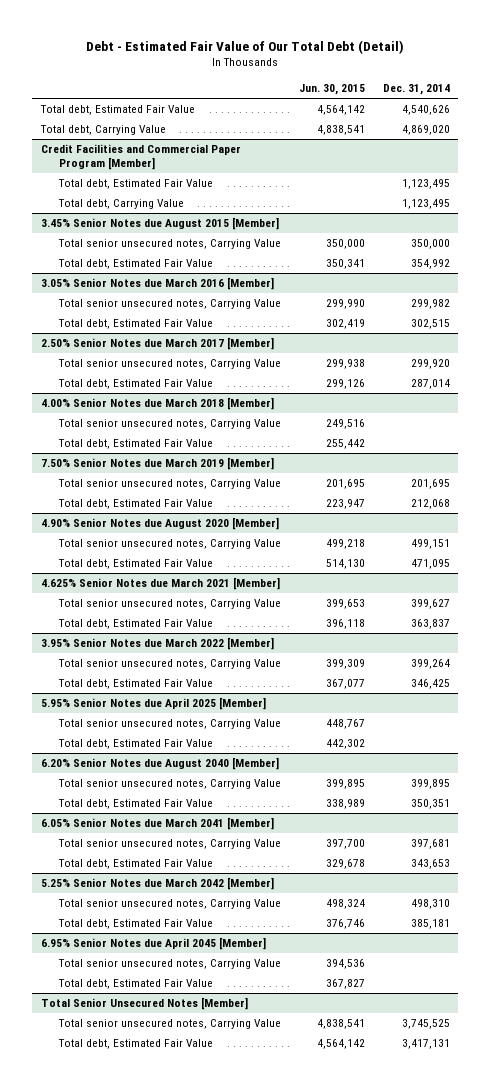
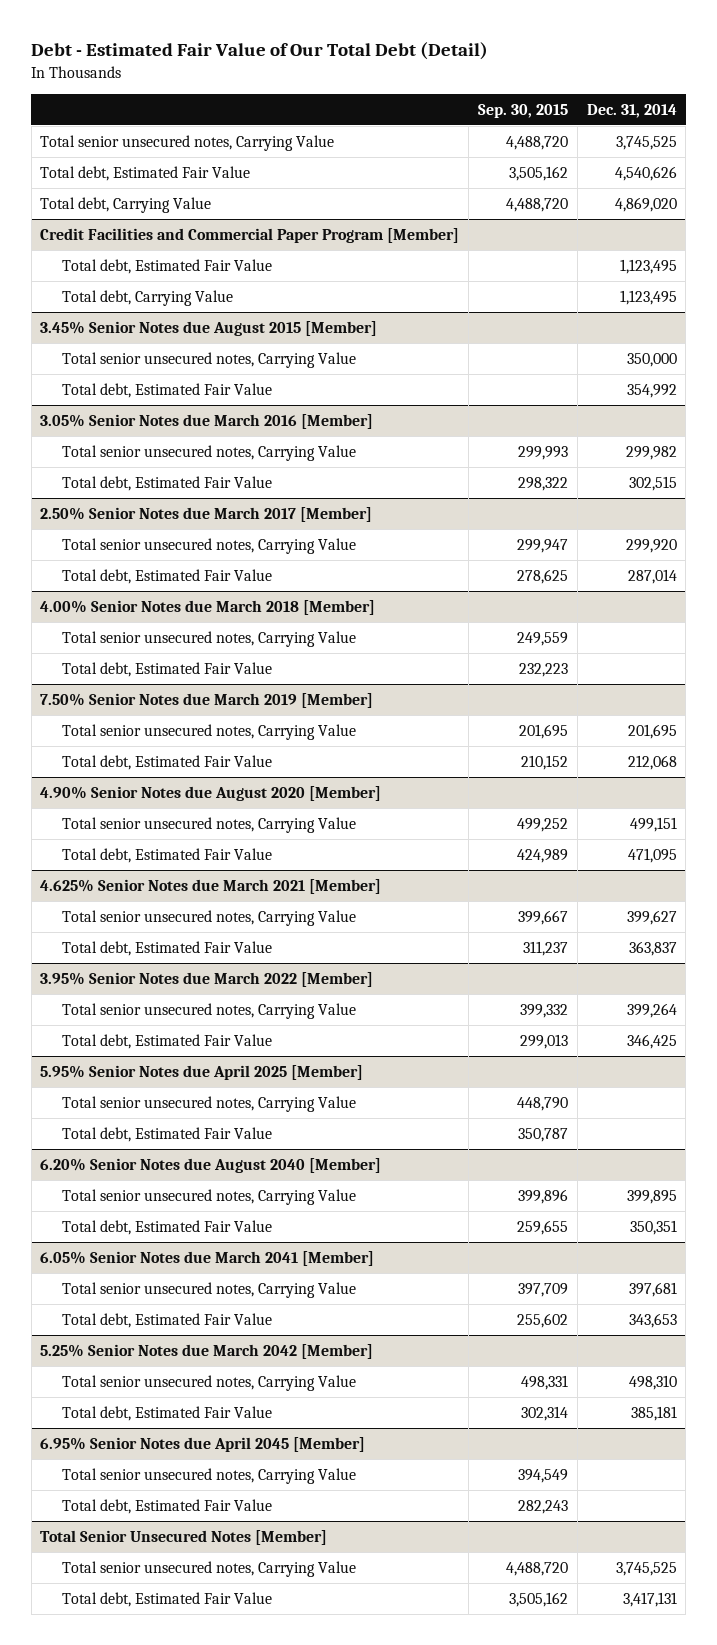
[298,84,365,96] Jun. 30, 2015 -> none
none -> [477,104,568,119] Sep. 30, 2015
none -> [40,134,335,151] Total senior unsecured notes, Carrying Value

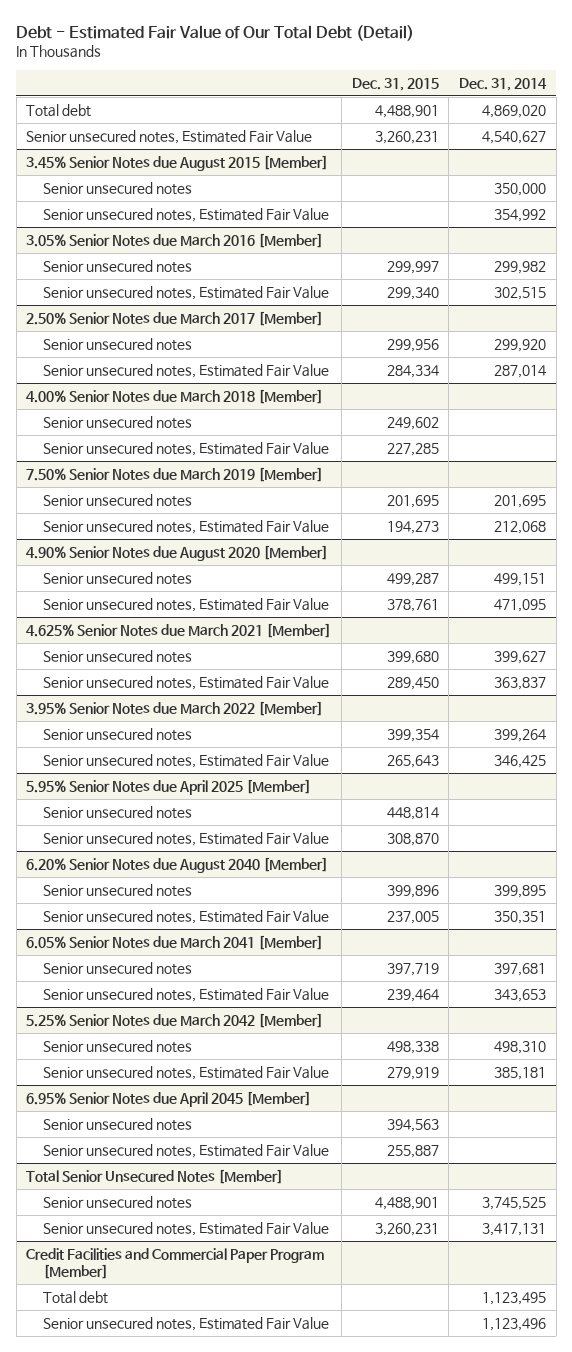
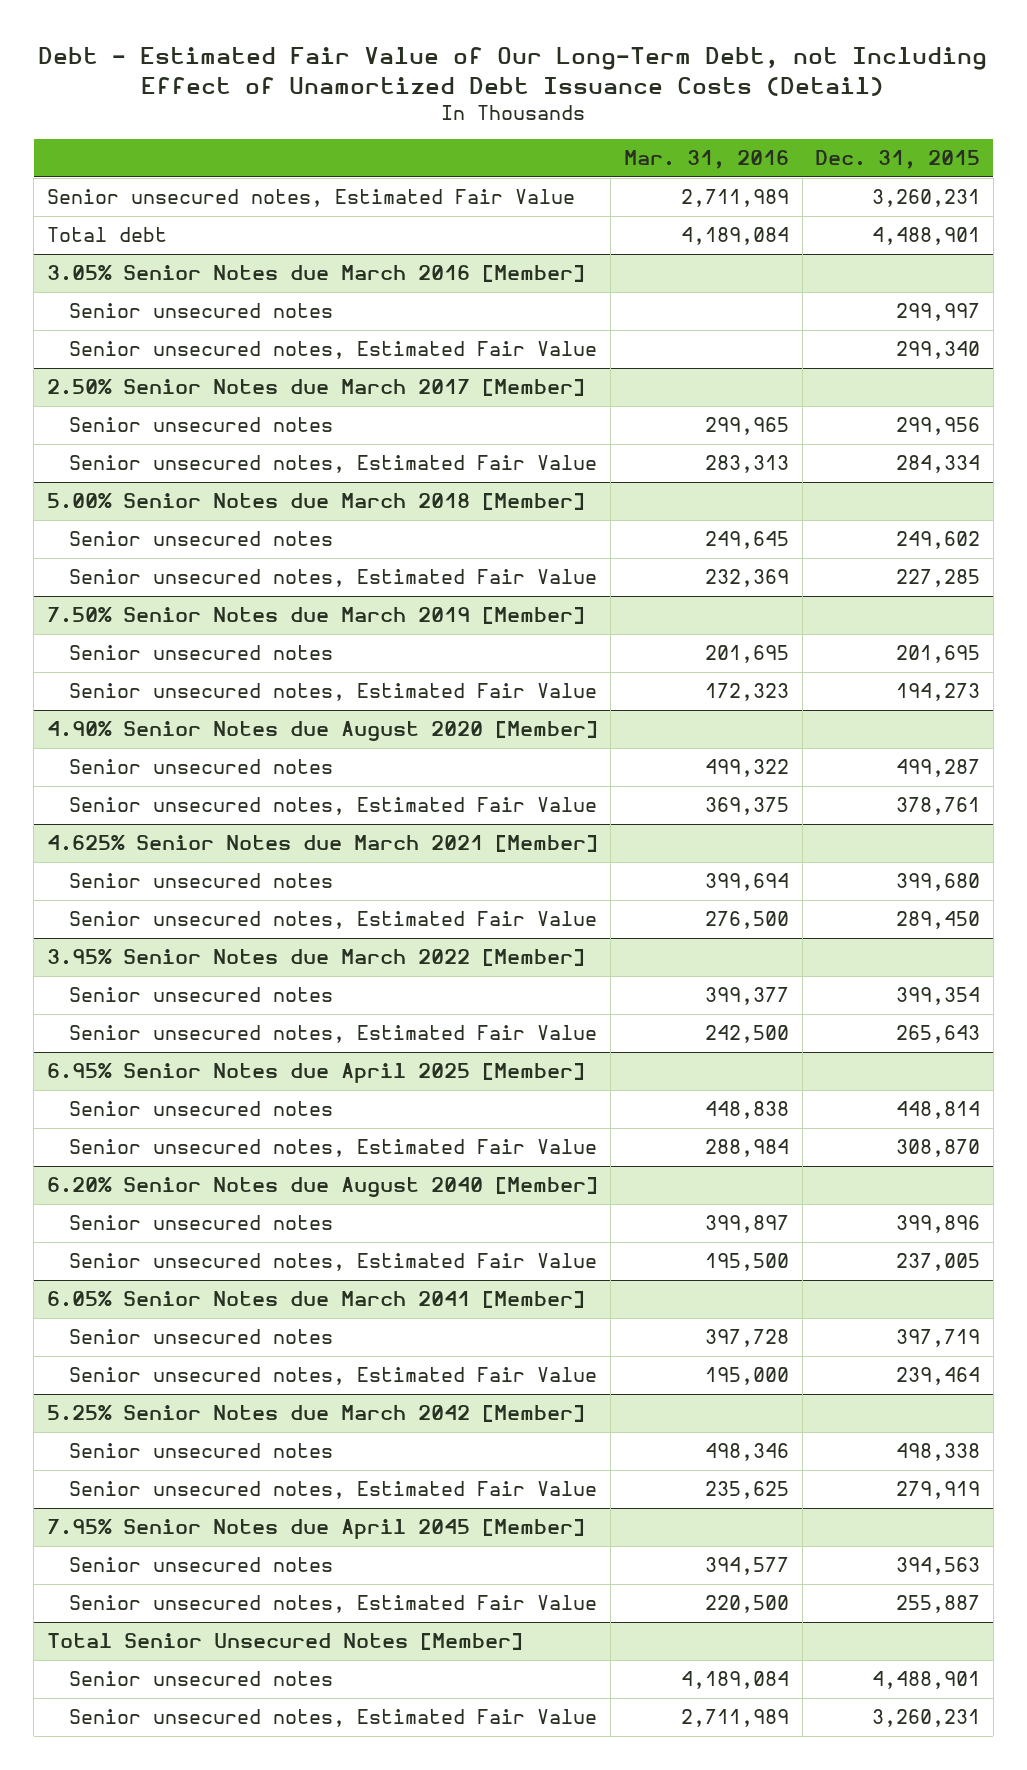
[16,24,415,41] Debt - Estimated Fair Value of Our Total Debt (Detail) -> [38,46,988,96] Debt - Estimated Fair Value of Our Long-Term Debt, not Including Effect of Unamortized Debt Issuance Costs (Detail)
[459,77,548,91] Dec. 31, 2014 -> none
none -> [623,150,789,170] Mar. 31, 2016
[26,155,329,172] 3.45% Senior Notes due August 2015 [Member] -> none
[43,182,193,196] Senior unsecured notes -> none
[43,208,330,223] Senior unsecured notes, Estimated Fair Value -> none
[26,104,92,118] Total debt -> [46,227,167,243] Total debt
[26,389,324,405] 4.00% Senior Notes due March 2018 [Member] -> [46,493,585,511] 5.00% Senior Notes due March 2018 [Member]
[26,779,312,796] 5.95% Senior Notes due April 2025 [Member] -> [46,1063,585,1084] 6.95% Senior Notes due April 2025 [Member]
[26,1091,312,1108] 6.95% Senior Notes due April 2045 [Member] -> [46,1519,585,1540] 7.95% Senior Notes due April 2045 [Member]
[26,1248,325,1279] Credit Facilities and Commercial Paper Program [Member] -> none
[43,1291,109,1305] Total debt -> none
[43,1317,330,1332] Senior unsecured notes, Estimated Fair Value -> none

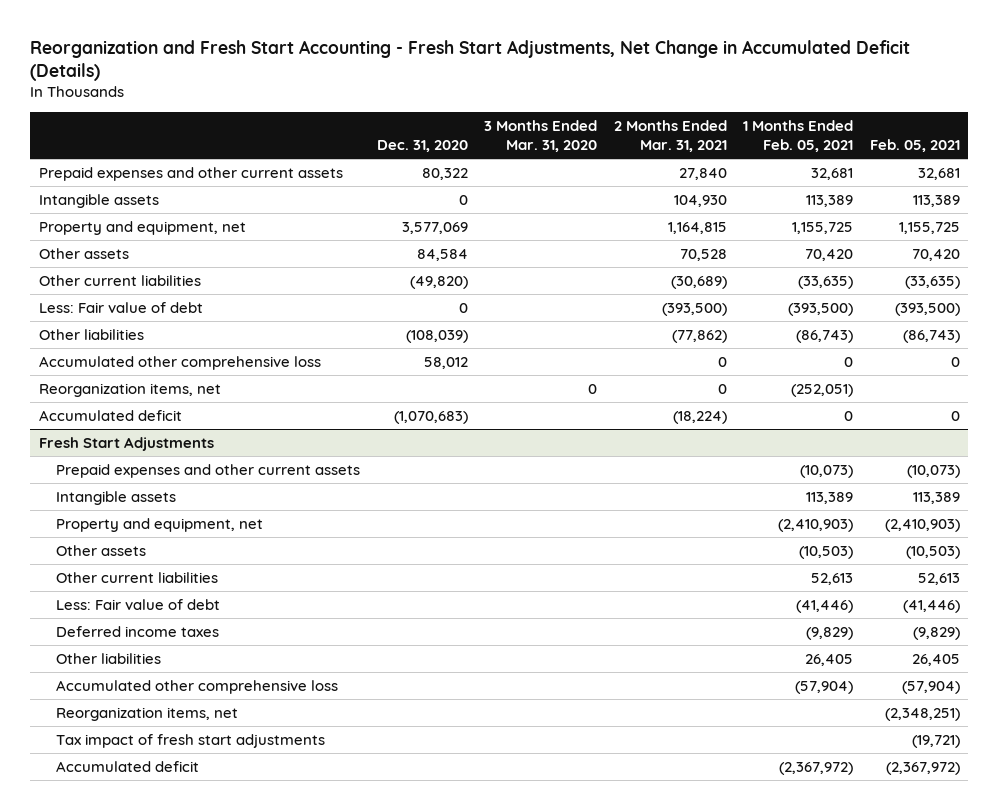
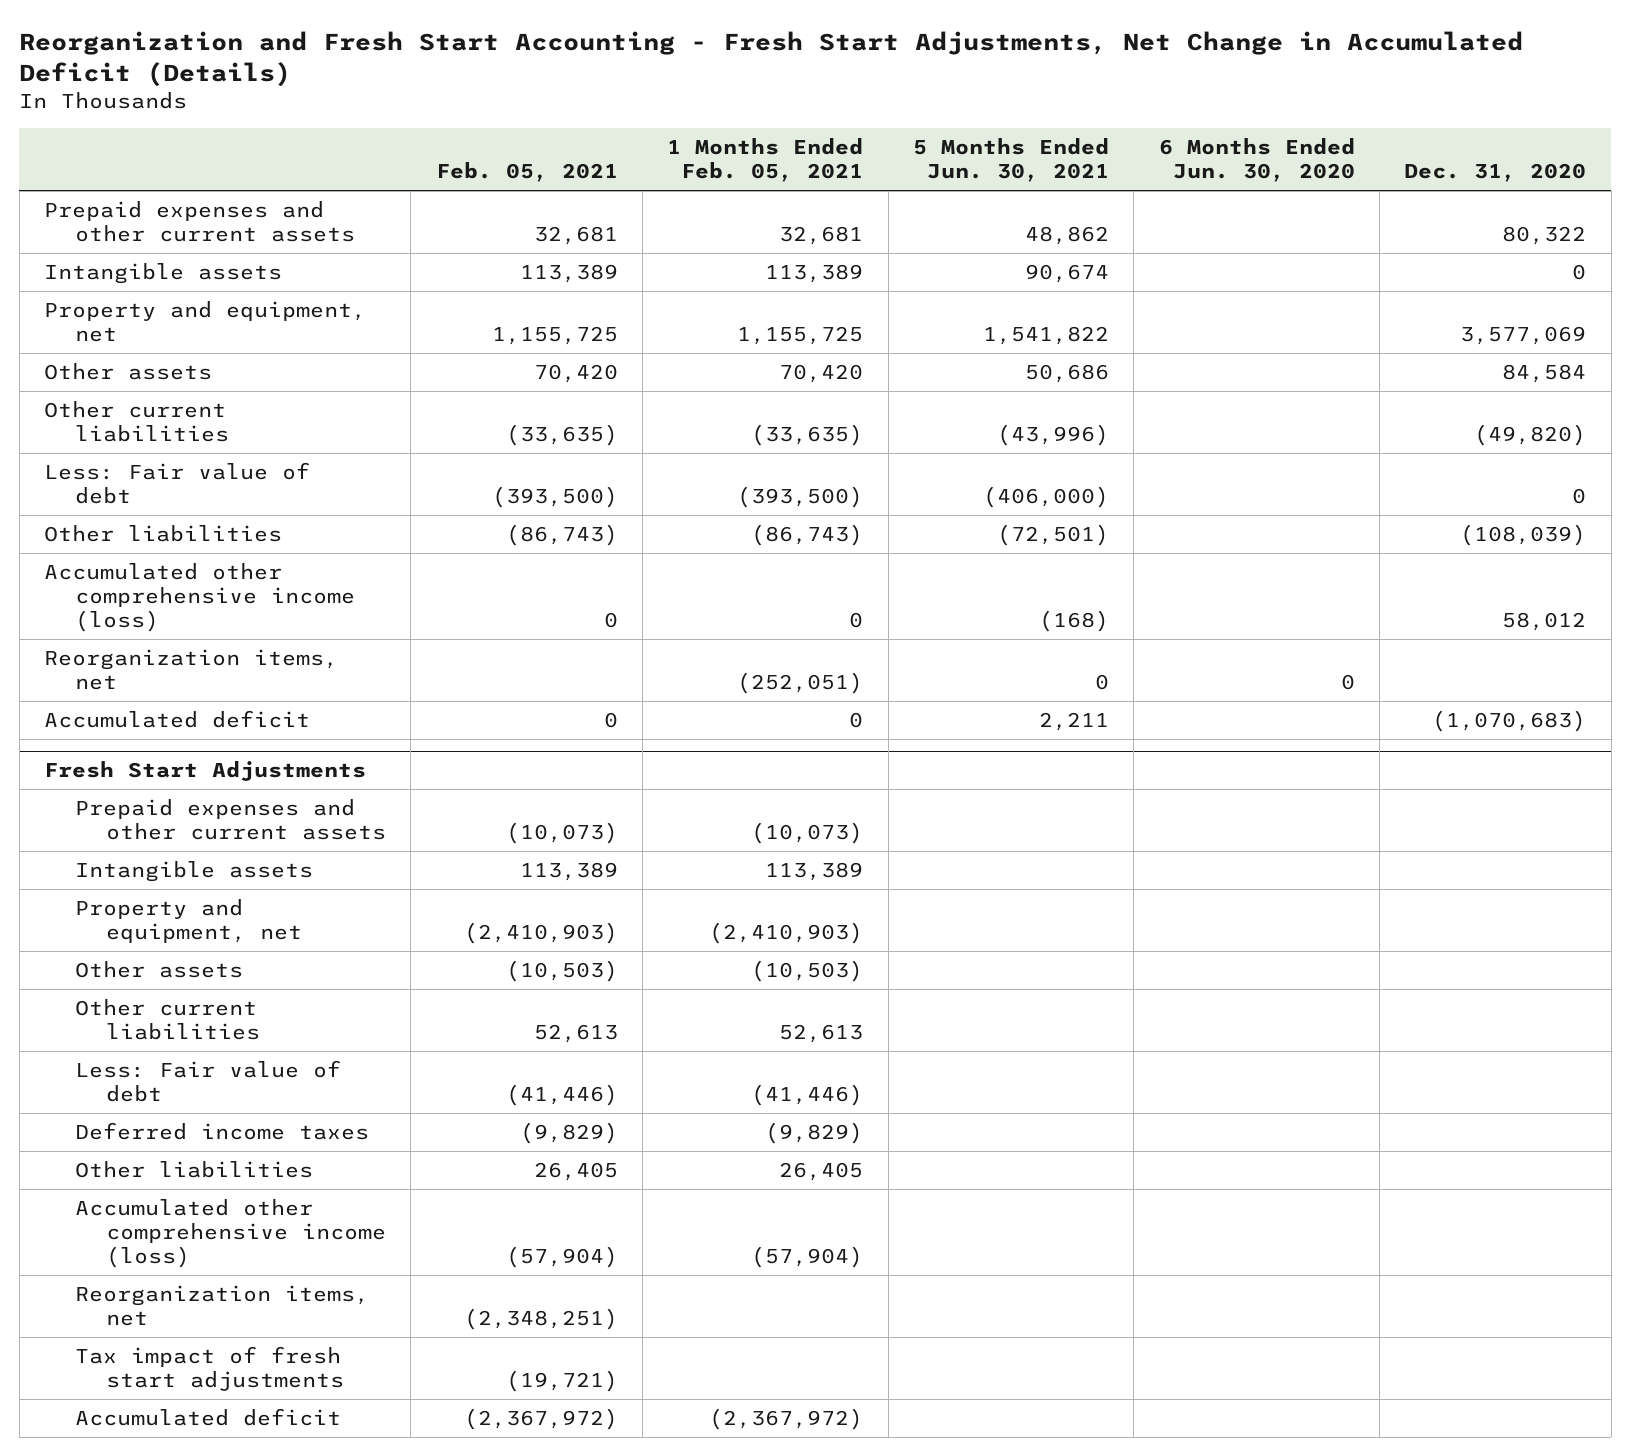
[484,120,598,152] 3 Months Ended Mar. 31, 2020 -> none
[613,120,727,152] 2 Months Ended Mar. 31, 2021 -> none
none -> [912,138,1109,183] 5 Months Ended Jun. 30, 2021
none -> [1158,138,1355,183] 6 Months Ended Jun. 30, 2020
[38,355,321,370] Accumulated other comprehensive loss -> [43,562,355,633] Accumulated other comprehensive income (loss)
[56,679,339,694] Accumulated other comprehensive loss -> [74,1198,386,1269] Accumulated other comprehensive income (loss)

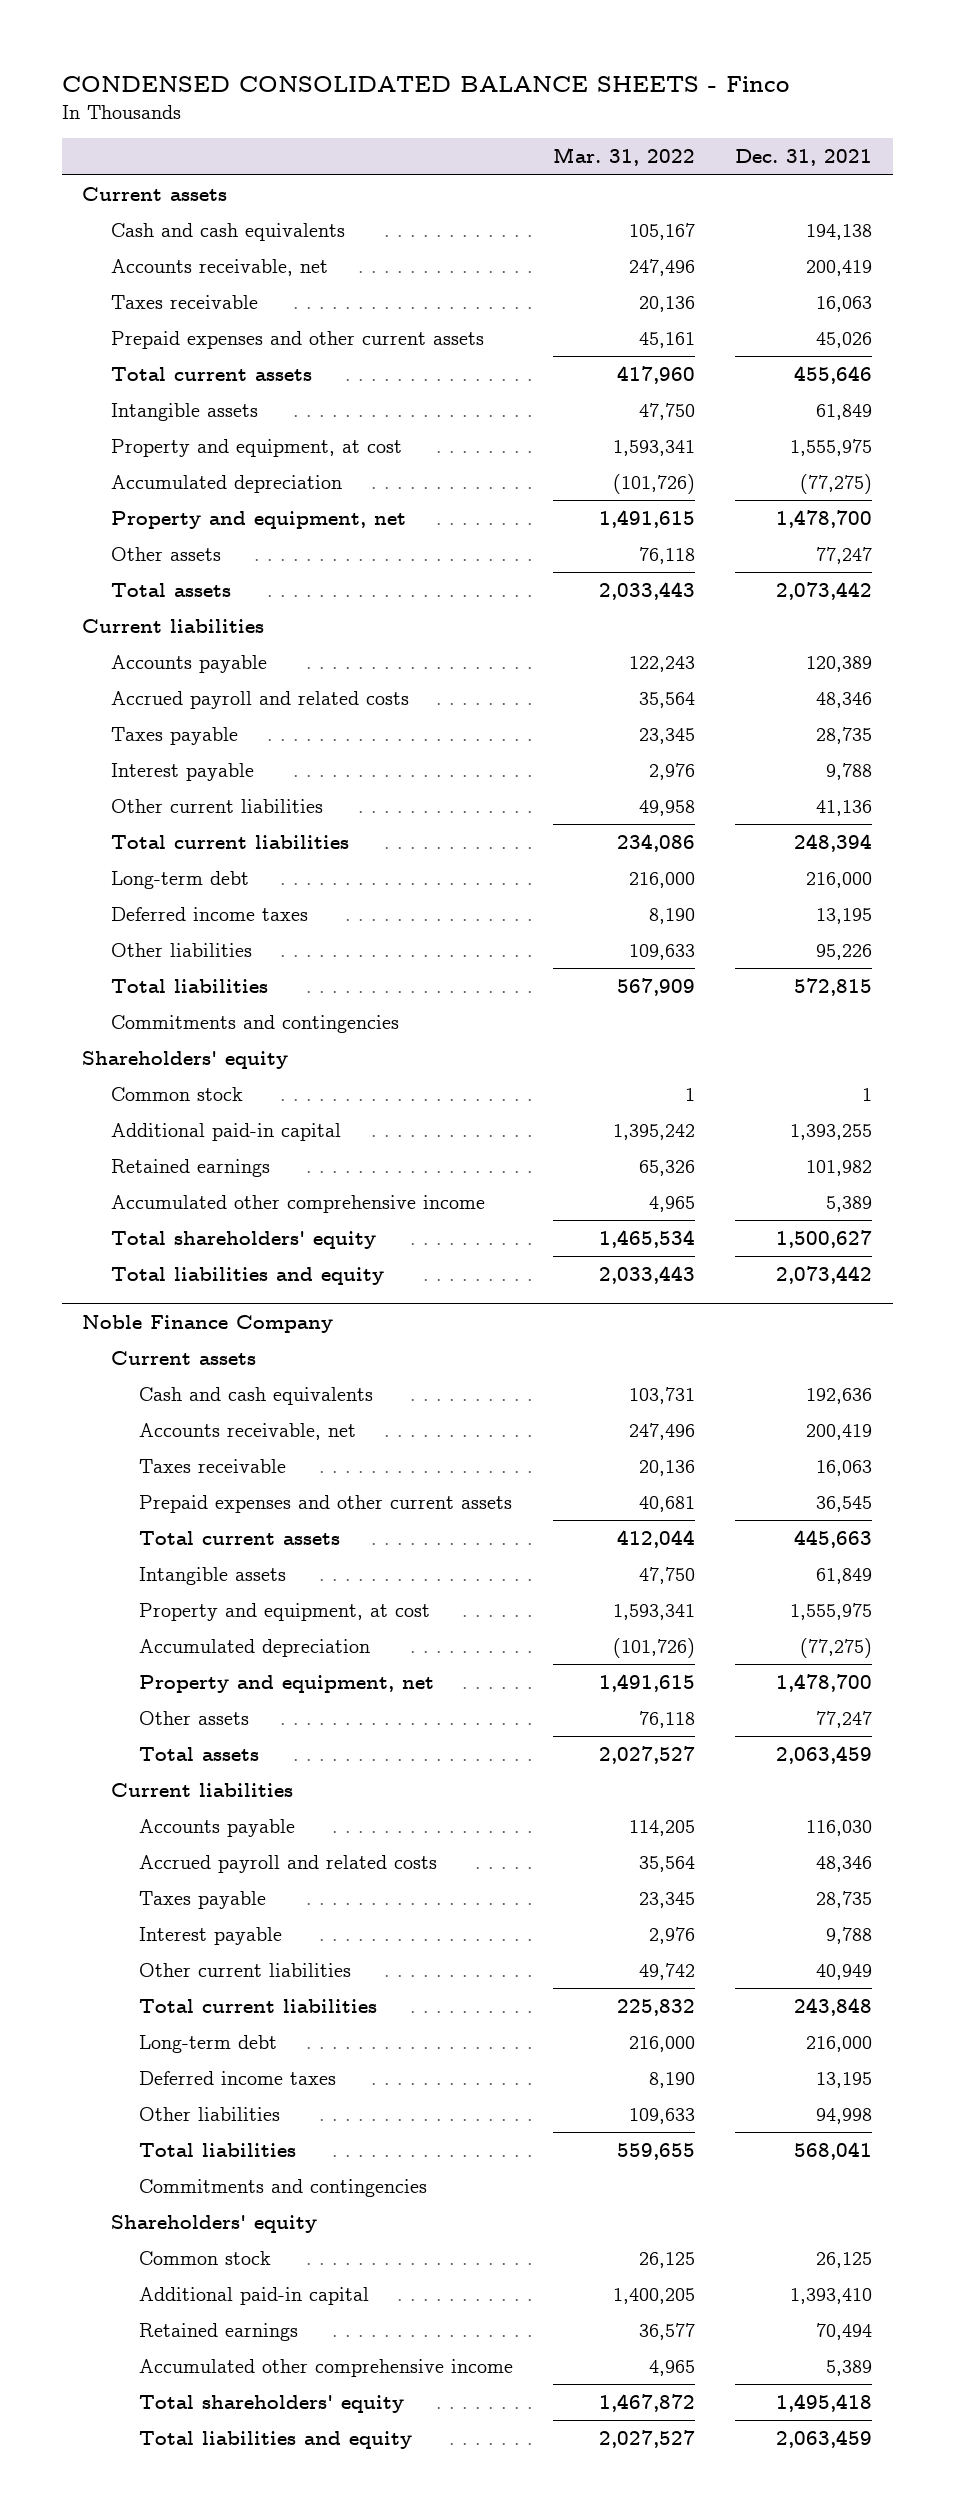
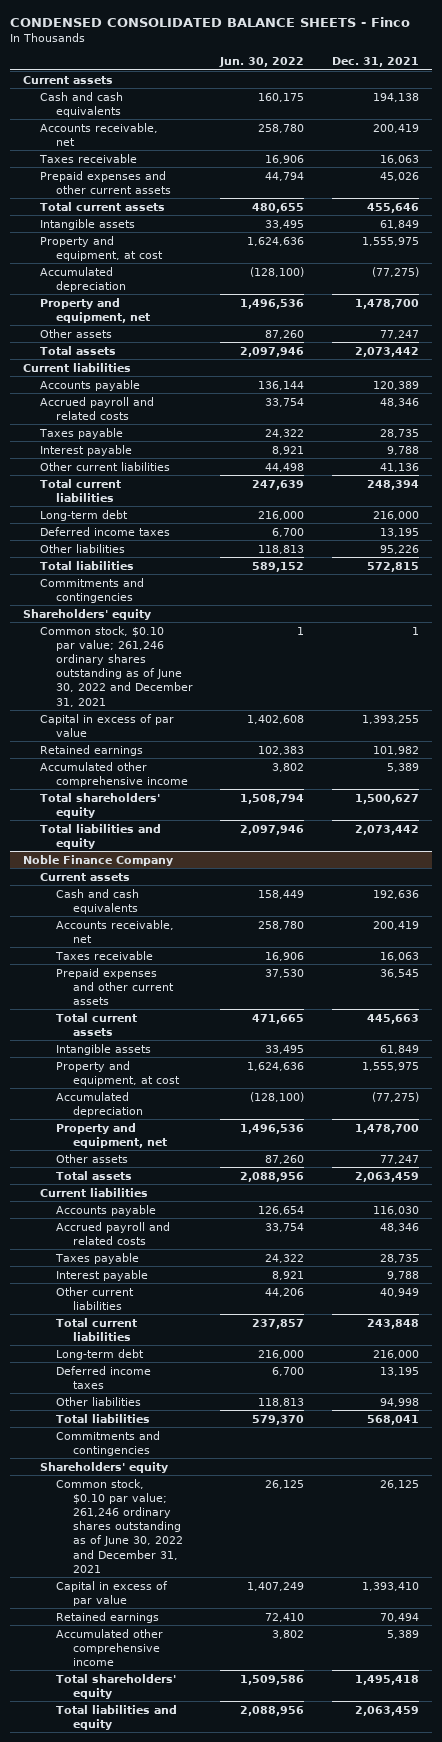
[553,147,696,167] Mar. 31, 2022 -> none
none -> [219,57,305,68] Jun. 30, 2022
[110,1086,243,1101] Common stock -> [39,625,194,707] Common stock, $0.10 par value; 261,246 ordinary shares outstanding as of June 30, 2022 and December 31, 2021
[110,1122,341,1141] Additional paid-in capital -> [39,713,174,737] Capital in excess of par value
[138,2250,271,2265] Common stock -> [56,1478,183,1573] Common stock, $0.10 par value; 261,246 ordinary shares outstanding as of June 30, 2022 and December 31, 2021
[138,2286,369,2305] Additional paid-in capital -> [56,1580,169,1606] Capital in excess of par value

